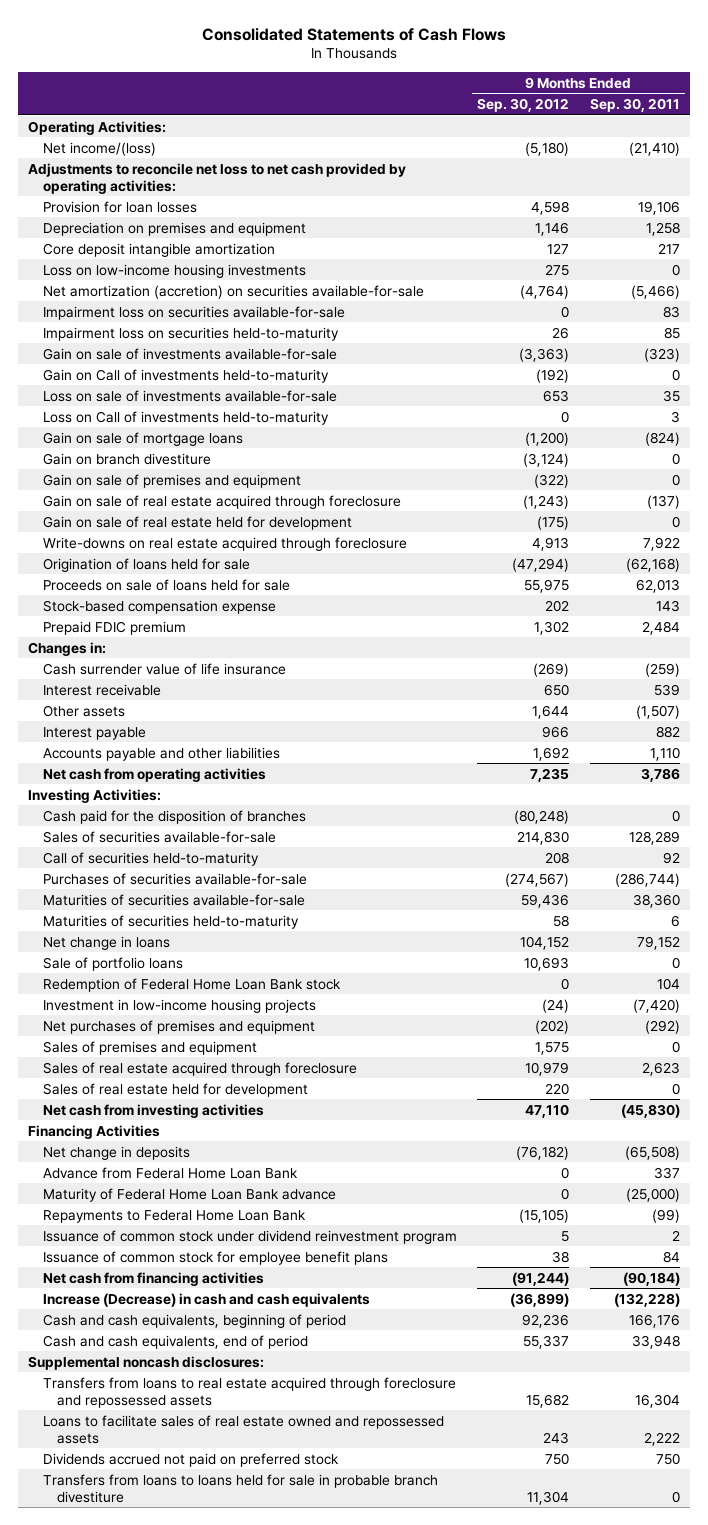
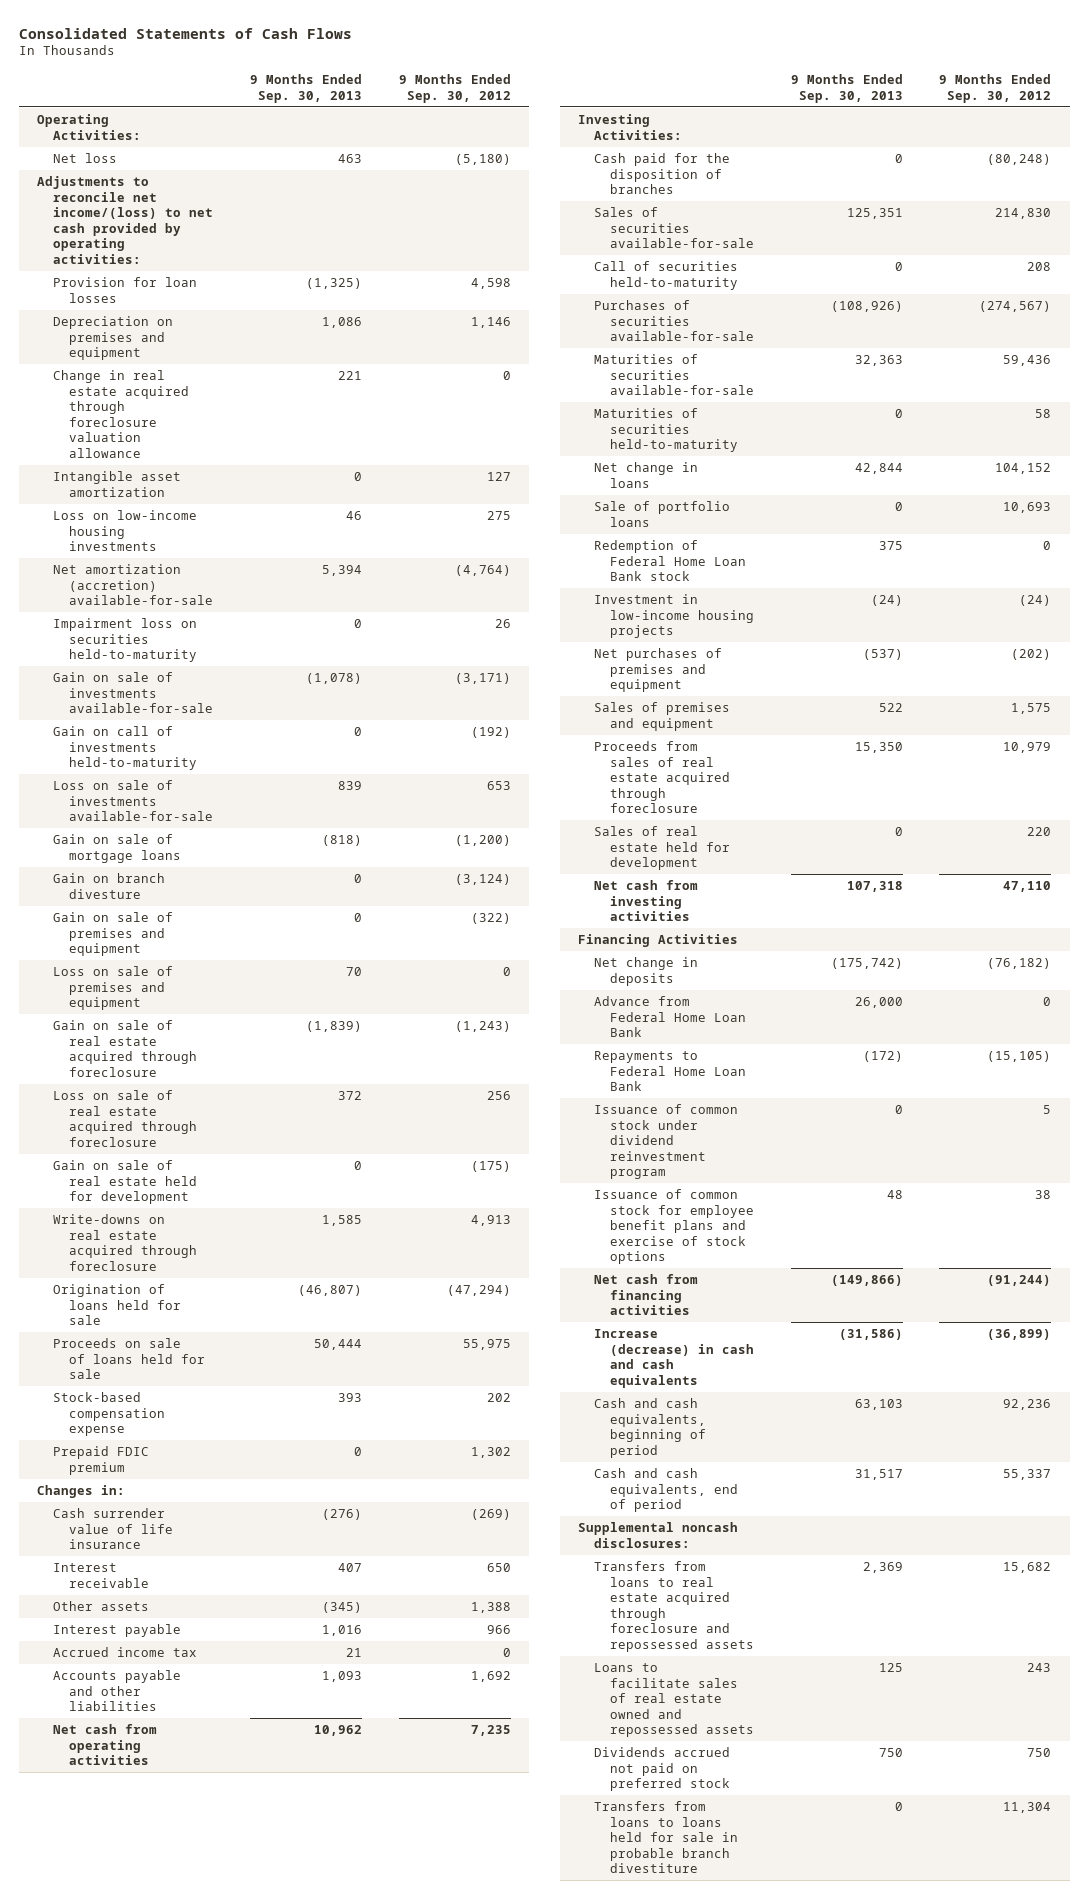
[589,97,680,112] Sep. 30, 2011 -> none
none -> [249,73,362,103] 9 Months Ended Sep. 30, 2013
[42,141,156,156] Net income/(loss) -> [53,153,118,164] Net loss
[28,162,407,194] Adjustments to reconcile net loss to net cash provided by operating activities: -> [37,176,214,264] Adjustments to reconcile net income/(loss) to net cash provided by operating activities:
none -> [53,370,189,458] Change in real estate acquired through foreclosure valuation allowance
[42,242,275,257] Core deposit intangible amortization -> [53,471,182,497] Intangible asset amortization
[42,305,345,320] Impairment loss on securities available-for-sale -> none
[42,284,424,299] Net amortization (accretion) on securities available-for-sale -> [53,564,213,606] Net amortization (accretion) available-for-sale
[519,347,570,362] (3,363) -> [454,673,511,685] (3,171)
[42,368,329,383] Gain on Call of investments held-to-maturity -> [53,726,197,771] Gain on call of investments held-to-maturity
[42,410,329,425] Loss on Call of investments held-to-maturity -> none
[42,452,211,465] Gain on branch divestiture -> [53,873,166,899] Gain on branch divesture
none -> [53,966,174,1011] Loss on sale of premises and equipment
none -> [53,1090,197,1147] Loss on sale of real estate acquired through foreclosure
[532,704,570,719] 1,644 -> [470,1602,511,1614] 1,388
none -> [53,1647,198,1658] Accrued income tax
[42,1061,357,1076] Sales of real estate acquired through foreclosure -> [594,741,730,814] Proceeds from sales of real estate acquired through foreclosure
[42,1187,336,1202] Maturity of Federal Home Loan Bank advance -> none
[42,1250,388,1265] Issuance of common stock for employee benefit plans -> [594,1189,754,1265] Issuance of common stock for employee benefit plans and exercise of stock options
[42,1292,370,1307] Increase (Decrease) in cash and cash equivalents -> [594,1329,754,1388] Increase (decrease) in cash and cash equivalents

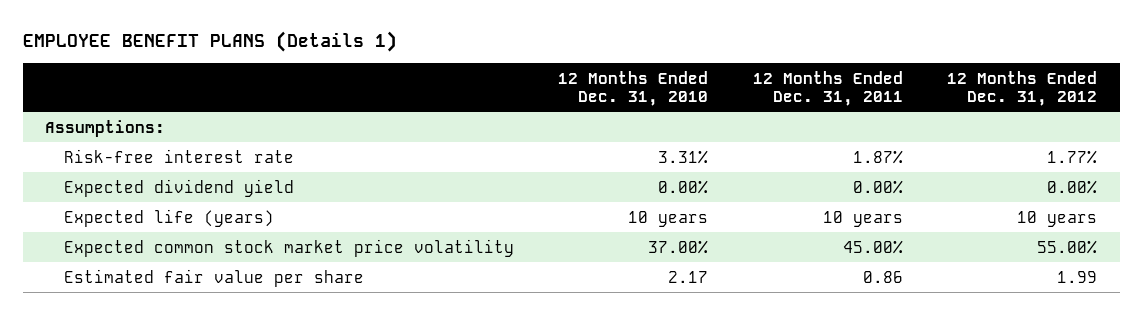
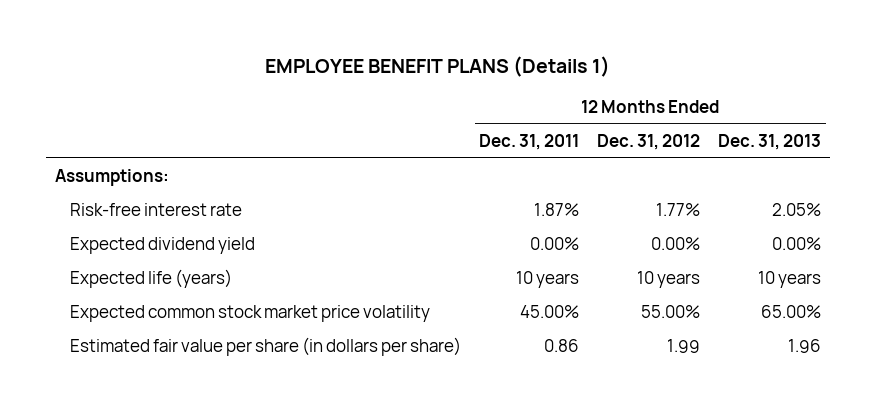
[558,70,709,106] 12 Months Ended Dec. 31, 2010 -> none
none -> [718,133,822,150] Dec. 31, 2013
[63,268,364,287] Estimated fair value per share -> [70,337,462,357] Estimated fair value per share (in dollars per share)

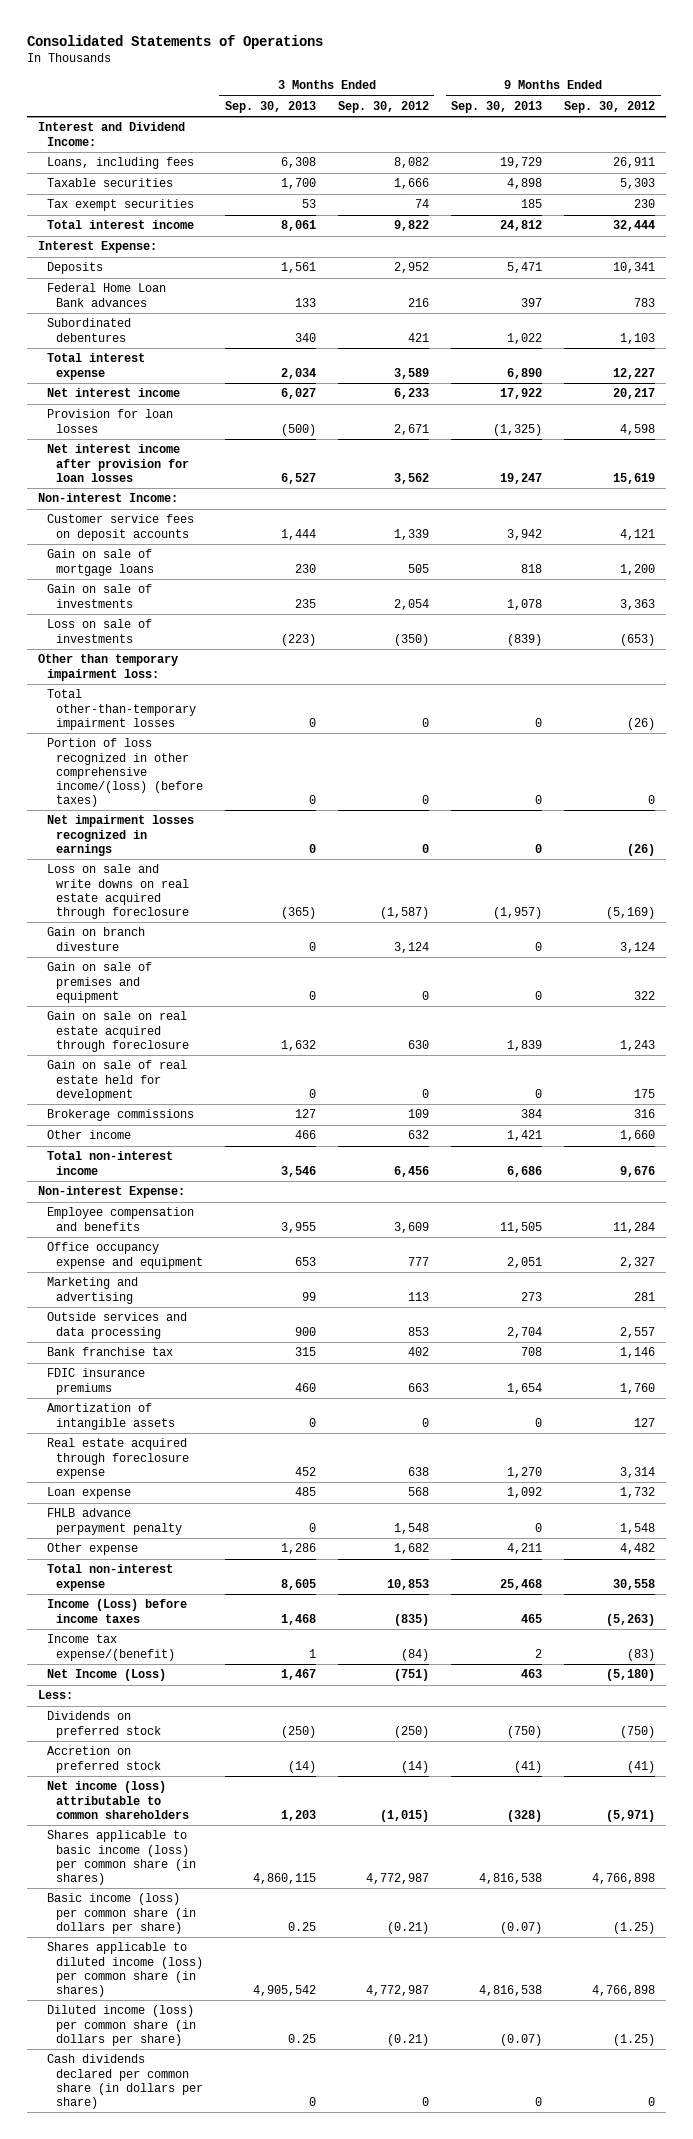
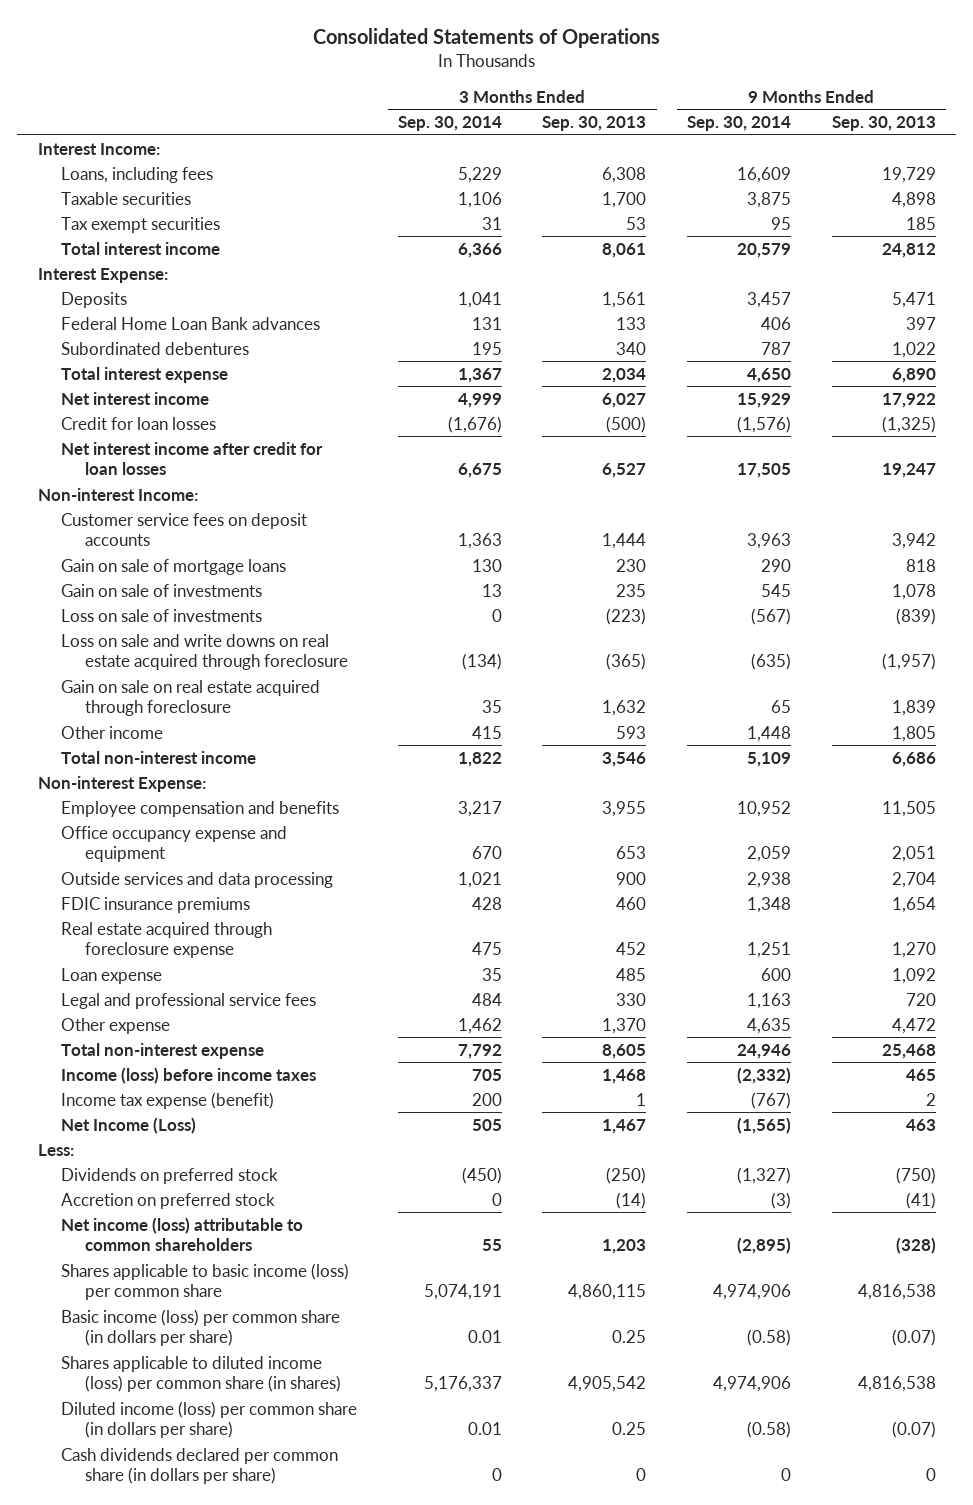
[337,100,429,113] Sep. 30, 2012 -> none
[564,100,656,113] Sep. 30, 2012 -> none
none -> [397,116,502,132] Sep. 30, 2014
none -> [687,116,792,132] Sep. 30, 2014
[37,122,185,146] Interest and Dividend Income: -> [37,142,160,155] Interest Income:
[46,409,173,433] Provision for loan losses -> [61,416,217,430] Credit for loan losses
[46,444,189,482] Net interest income after provision for loan losses -> [61,441,324,476] Net interest income after credit for loan losses
[37,654,178,681] Other than temporary impairment loss: -> none
[46,689,196,730] Total other-than-temporary impairment losses -> none
[46,738,203,807] Portion of loss recognized in other comprehensive income/(loss) (before taxes) -> none
[46,815,194,856] Net impairment losses recognized in earnings -> none
[46,927,145,951] Gain on branch divesture -> none
[46,962,152,1003] Gain on sale of premises and equipment -> none
[46,1060,187,1101] Gain on sale of real estate held for development -> none
[46,1109,194,1122] Brokerage commissions -> none
[294,1130,316,1140] 466 -> [616,725,647,739] 593
[507,1130,543,1142] 1,421 -> [891,725,936,742] 1,805
[46,1277,138,1304] Marketing and advertising -> none
[46,1347,173,1357] Bank franchise tax -> none
[46,1403,175,1430] Amortization of intangible assets -> none
[46,1508,182,1535] FHLB advance perpayment penalty -> none
none -> [61,992,317,1009] Legal and professional service fees
[280,1543,316,1555] 1,286 -> [602,1017,647,1034] 1,370
[507,1543,543,1555] 4,211 -> [891,1017,936,1034] 4,472
[46,1599,187,1623] Income (Loss) before income taxes -> [61,1066,317,1084] Income (loss) before income taxes
[46,1634,175,1661] Income tax expense/(benefit) -> [61,1091,275,1109] Income tax expense (benefit)
[46,1830,196,1885] Shares applicable to basic income (loss) per common share (in shares) -> [61,1262,350,1301] Shares applicable to basic income (loss) per common share

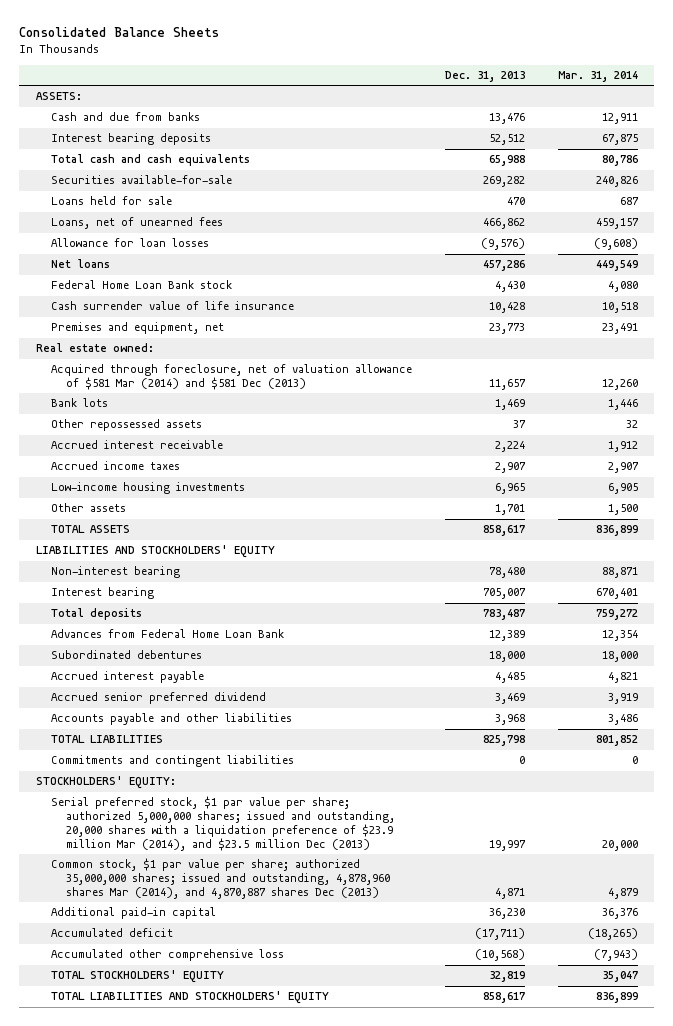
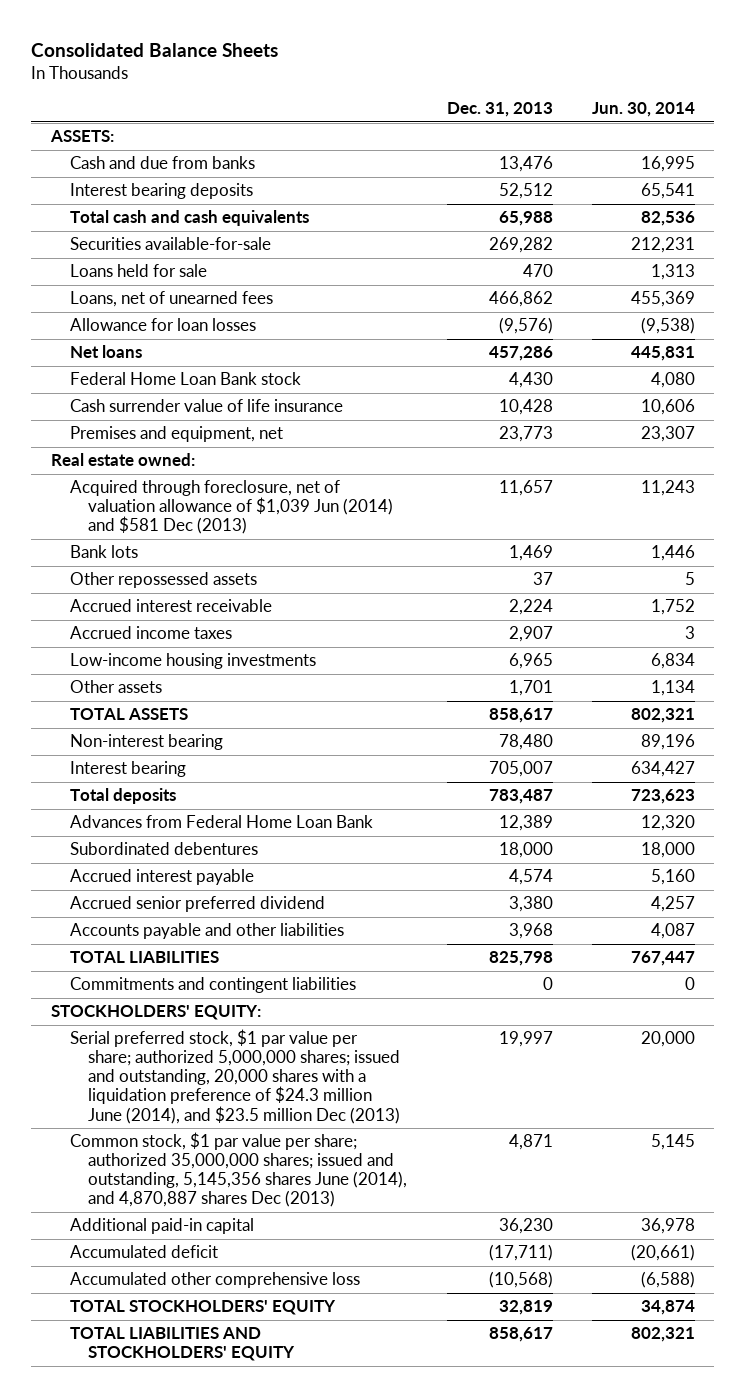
[557,71,638,83] Mar. 31, 2014 -> none
none -> [591,102,695,118] Jun. 30, 2014
[50,364,412,391] Acquired through foreclosure, net of valuation allowance of $581 Mar (2014) and $581 Dec (2013) -> [69,480,394,535] Acquired through foreclosure, net of valuation allowance of $1,039 Jun (2014) and $581 Dec (2013)
[35,545,275,559] LIABILITIES AND STOCKHOLDERS' EQUITY -> none
[494,672,525,684] 4,485 -> [508,869,553,886] 4,574
[494,693,525,705] 3,469 -> [508,896,553,913] 3,380
[50,796,395,851] Serial preferred stock, $1 par value per share; authorized 5,000,000 shares; issued and outstanding, 20,000 shares with a liquidation preference of $23.9 million Mar (2014), and $23.5 million Dec (2013) -> [69,1029,401,1124] Serial preferred stock, $1 par value per share; authorized 5,000,000 shares; issued and outstanding, 20,000 shares with a liquidation preference of $24.3 million June (2014), and $23.5 million Dec (2013)
[50,858,390,899] Common stock, $1 par value per share; authorized 35,000,000 shares; issued and outstanding, 4,878,960 shares Mar (2014), and 4,870,887 shares Dec (2013) -> [69,1132,408,1208] Common stock, $1 par value per share; authorized 35,000,000 shares; issued and outstanding, 5,145,356 shares June (2014), and 4,870,887 shares Dec (2013)

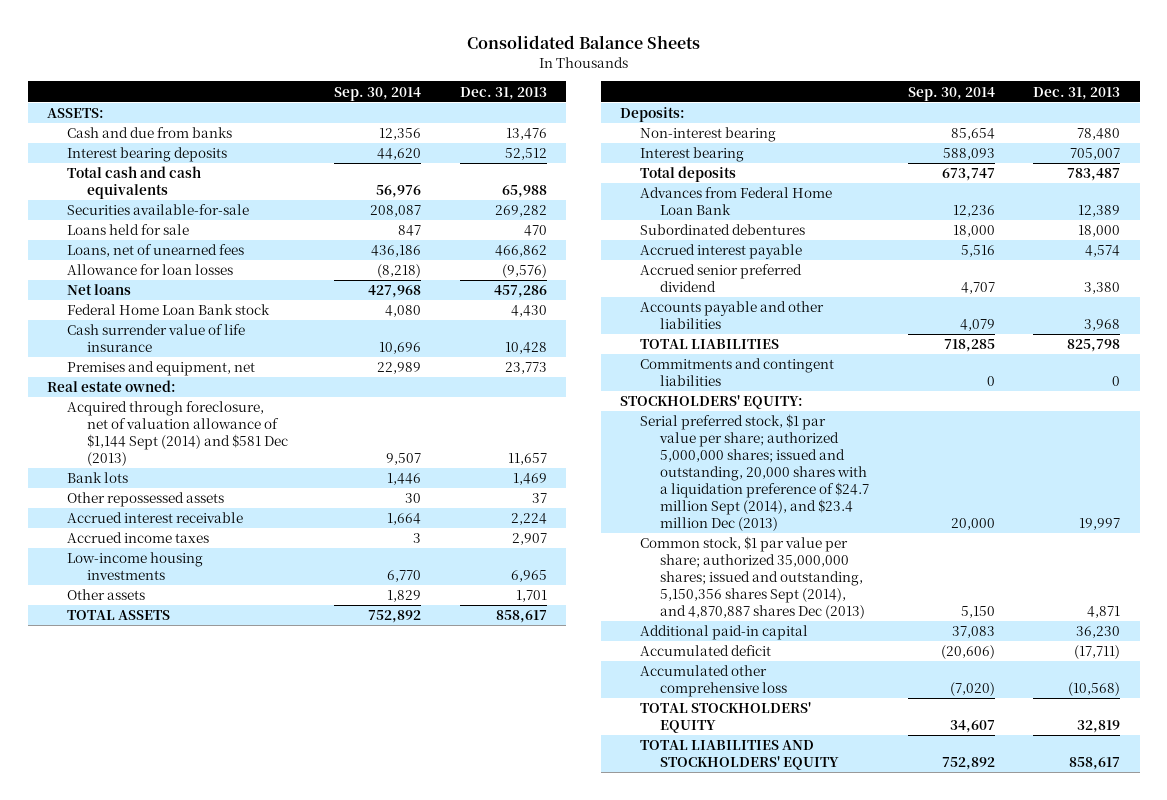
[591,102,695,118] Jun. 30, 2014 -> none
none -> [334,86,422,101] Sep. 30, 2014
[69,480,394,535] Acquired through foreclosure, net of valuation allowance of $1,039 Jun (2014) and $581 Dec (2013) -> [66,401,288,467] Acquired through foreclosure, net of valuation allowance of $1,144 Sept (2014) and $581 Dec (2013)
none -> [620,107,686,123] Deposits:
[69,1029,401,1124] Serial preferred stock, $1 par value per share; authorized 5,000,000 shares; issued and outstanding, 20,000 shares with a liquidation preference of $24.3 million June (2014), and $23.5 million Dec (2013) -> [639,414,869,532] Serial preferred stock, $1 par value per share; authorized 5,000,000 shares; issued and outstanding, 20,000 shares with a liquidation preference of $24.7 million Sept (2014), and $23.4 million Dec (2013)
[69,1132,408,1208] Common stock, $1 par value per share; authorized 35,000,000 shares; issued and outstanding, 5,145,356 shares June (2014), and 4,870,887 shares Dec (2013) -> [639,536,865,620] Common stock, $1 par value per share; authorized 35,000,000 shares; issued and outstanding, 5,150,356 shares Sept (2014), and 4,870,887 shares Dec (2013)

